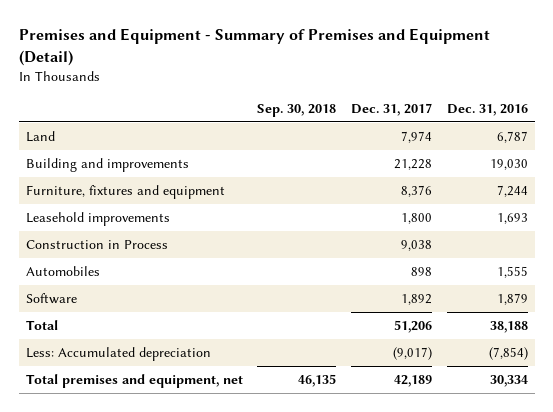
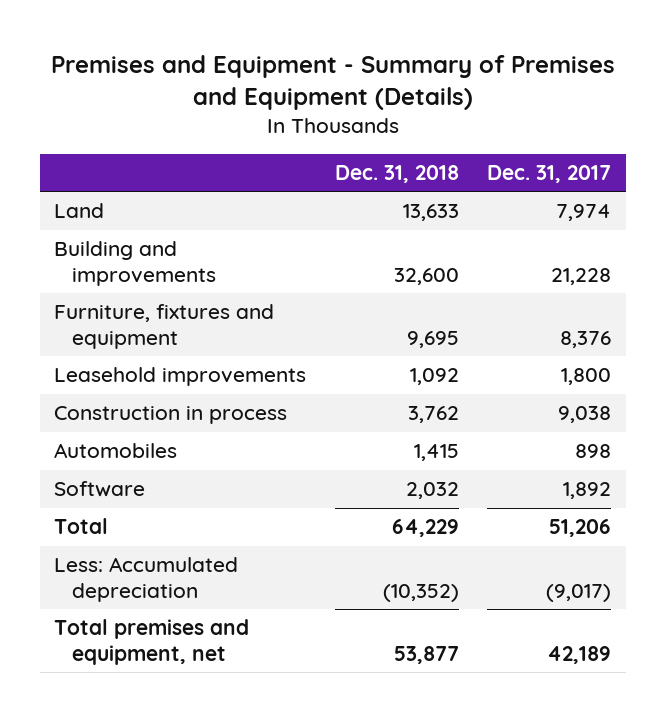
[18,28,490,67] Premises and Equipment - Summary of Premises and Equipment (Detail) -> [50,54,615,110] Premises and Equipment - Summary of Premises and Equipment (Details)
[257,103,337,117] Sep. 30, 2018 -> none
[446,103,528,116] Dec. 31, 2016 -> none
none -> [334,164,459,183] Dec. 31, 2018
[25,239,168,249] Construction in Process -> [54,406,288,425] Construction in process

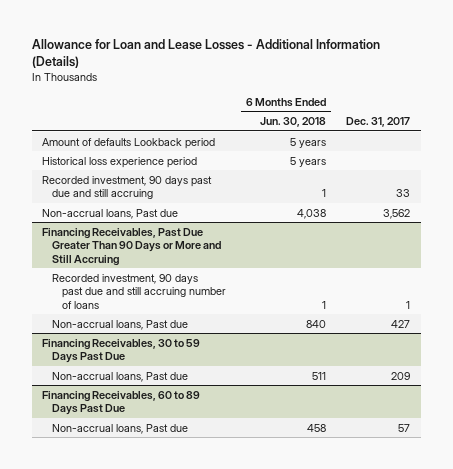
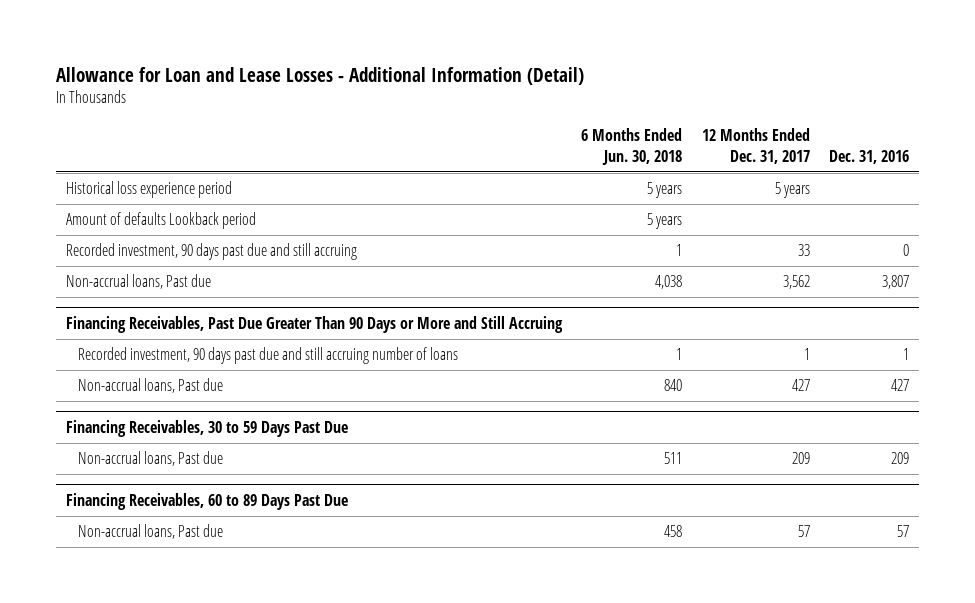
[32,39,381,69] Allowance for Loan and Lease Losses - Additional Information (Details) -> [56,66,585,85] Allowance for Loan and Lease Losses - Additional Information (Detail)
[346,116,411,127] Dec. 31, 2017 -> none
none -> [701,127,810,164] 12 Months Ended Dec. 31, 2017
none -> [829,149,910,164] Dec. 31, 2016
[42,137,216,149] Amount of defaults Lookback period -> [66,212,257,230] Amount of defaults Lookback period

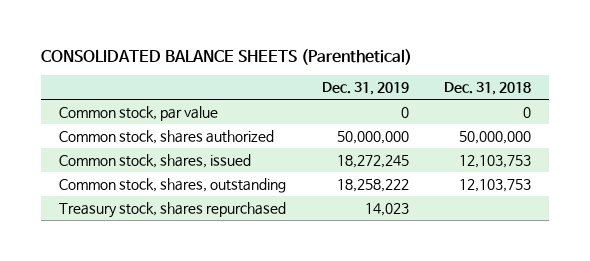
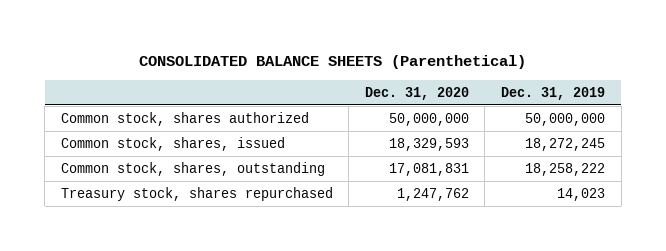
[444,82,532,96] Dec. 31, 2018 -> none
none -> [364,86,469,100] Dec. 31, 2020
[58,105,218,121] Common stock, par value -> none

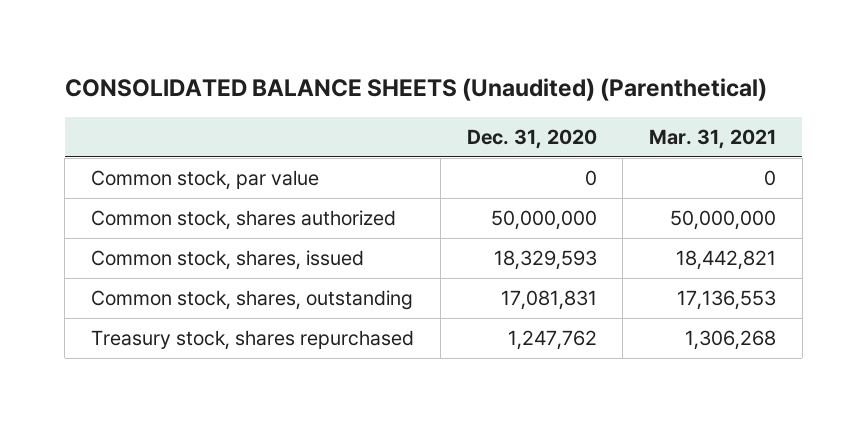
[138,54,526,69] CONSOLIDATED BALANCE SHEETS (Parenthetical) -> [64,78,767,102] CONSOLIDATED BALANCE SHEETS (Unaudited) (Parenthetical)
[500,86,605,100] Dec. 31, 2019 -> none
none -> [649,128,777,149] Mar. 31, 2021
none -> [91,170,320,191] Common stock, par value

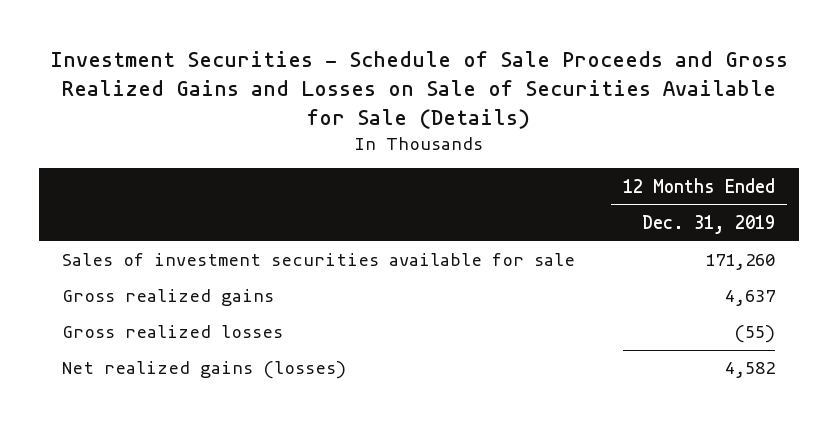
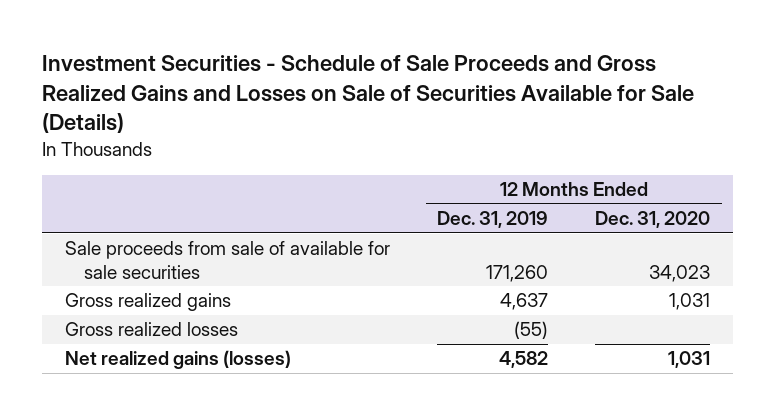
none -> [595,211,711,229] Dec. 31, 2020
[62,253,576,267] Sales of investment securities available for sale -> [65,241,391,279] Sale proceeds from sale of available for sale securities

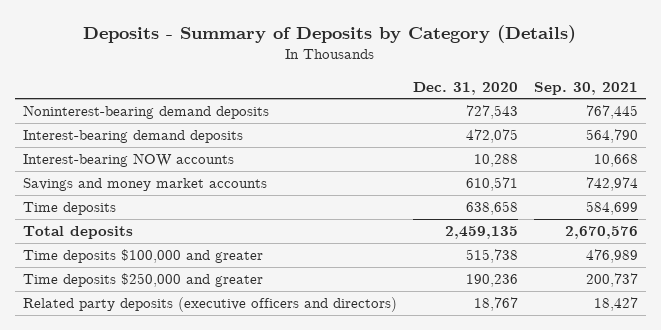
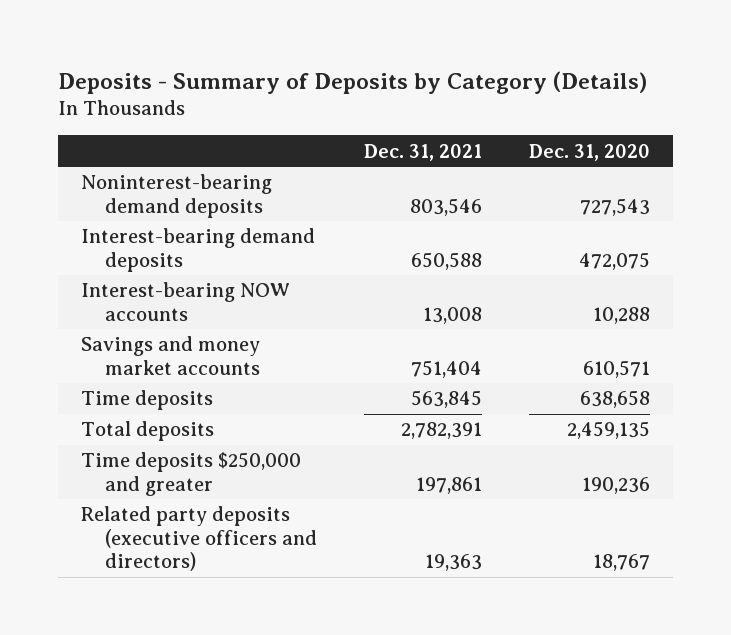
[533,81,638,95] Sep. 30, 2021 -> none
none -> [364,143,483,161] Dec. 31, 2021
[23,249,264,264] Time deposits $100,000 and greater -> none

